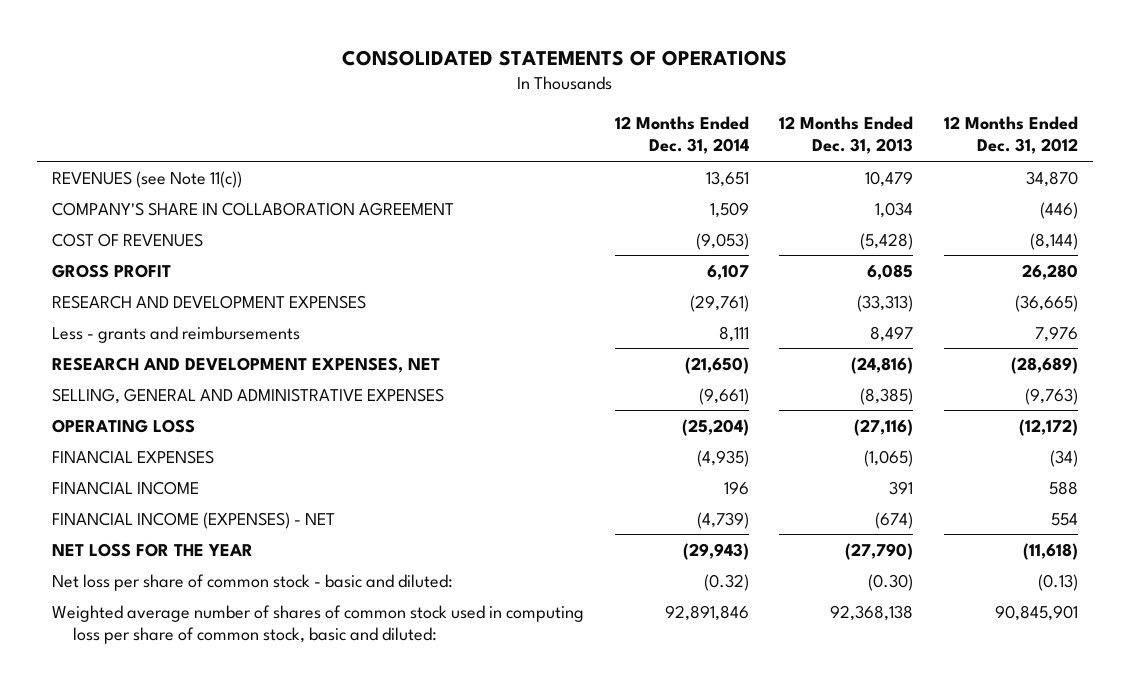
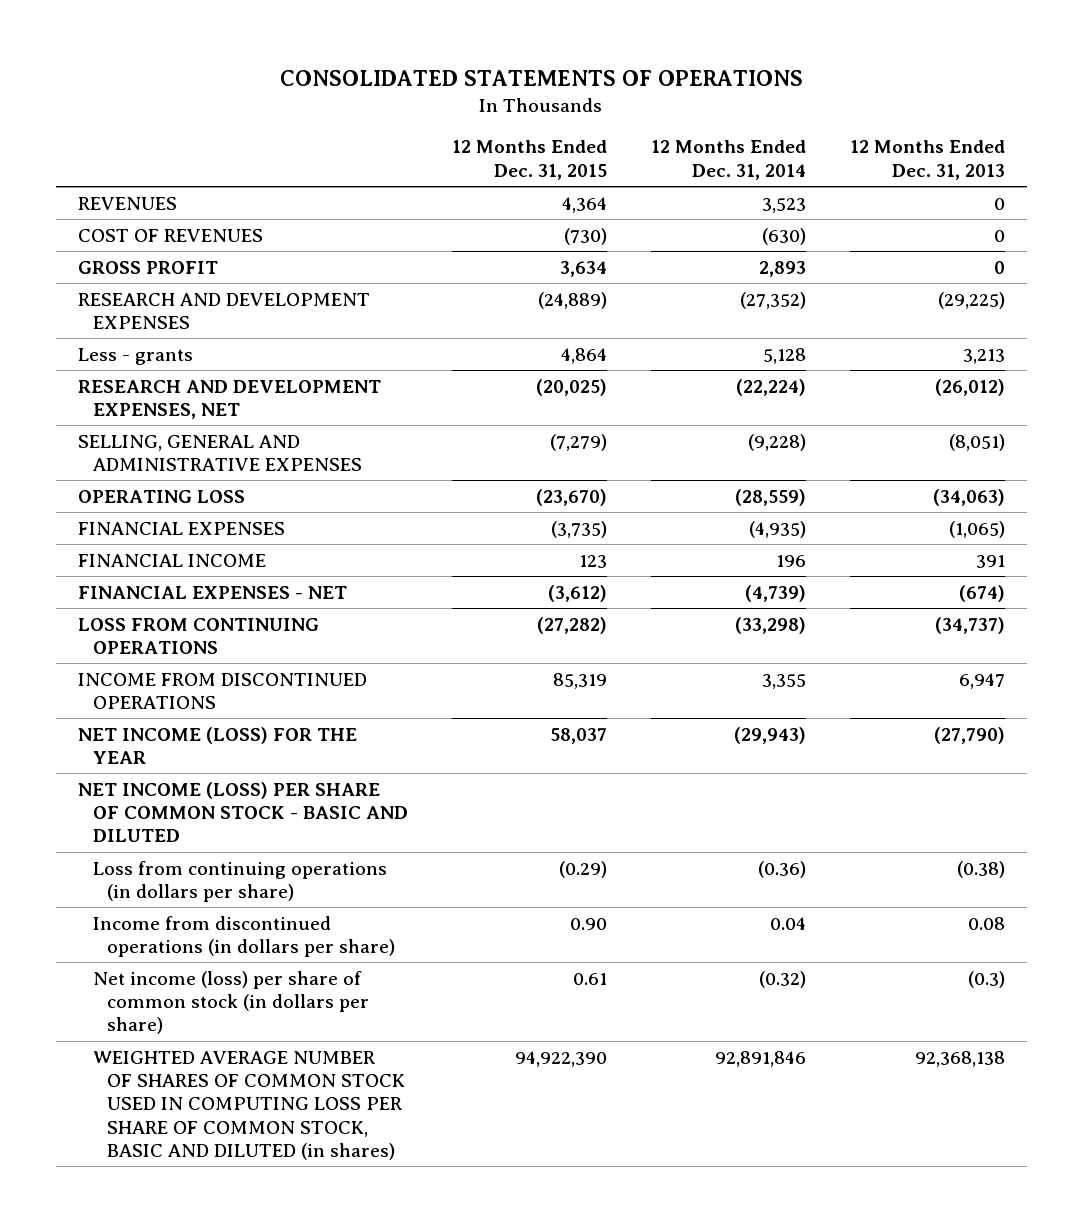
[944,116,1079,155] 12 Months Ended Dec. 31, 2012 -> none
none -> [451,140,607,180] 12 Months Ended Dec. 31, 2015
[51,201,454,216] COMPANY'S SHARE IN COLLABORATION AGREEMENT -> none
[51,170,242,188] REVENUES (see Note 11(c)) -> [77,196,177,210] REVENUES
[705,170,749,187] 13,651 -> [761,197,806,213] 3,523
[865,170,914,187] 10,479 -> [994,197,1006,210] 0
[695,232,749,250] (9,053) -> [761,227,806,245] (630)
[860,232,914,250] (5,428) -> [994,229,1006,242] 0
[706,263,749,280] 6,107 -> [758,260,806,277] 2,893
[867,263,914,280] 6,085 -> [994,260,1006,274] 0
[689,294,749,312] (29,761) -> [739,291,806,309] (27,352)
[857,294,914,312] (33,313) -> [938,291,1006,309] (29,225)
[51,325,300,343] Less - grants and reimbursements -> [77,347,193,365] Less - grants
[718,325,749,342] 8,111 -> [762,347,806,364] 5,128
[870,325,914,342] 8,497 -> [963,348,1006,364] 3,213
[684,356,749,374] (21,650) -> [735,378,806,396] (22,224)
[851,356,914,374] (24,816) -> [935,378,1006,396] (26,012)
[698,387,749,405] (9,661) -> [747,433,806,451] (9,228)
[860,387,914,405] (8,385) -> [949,433,1006,451] (8,051)
[681,418,749,436] (25,204) -> [734,488,806,506] (28,559)
[854,418,914,436] (27,116) -> [933,488,1006,506] (34,063)
[51,511,335,529] FINANCIAL INCOME (EXPENSES) - NET -> [77,585,347,599] FINANCIAL EXPENSES - NET
none -> [77,617,319,654] LOSS FROM CONTINUING OPERATIONS
none -> [77,672,367,709] INCOME FROM DISCONTINUED OPERATIONS
[51,542,253,557] NET LOSS FOR THE YEAR -> [77,726,357,764] NET INCOME (LOSS) FOR THE YEAR
none -> [77,781,408,843] NET INCOME (LOSS) PER SHARE OF COMMON STOCK - BASIC AND DILUTED
none -> [92,860,387,902] Loss from continuing operations (in dollars per share)
none -> [92,915,396,957] Income from discontinued operations (in dollars per share)
[51,573,453,591] Net loss per share of common stock - basic and diluted: -> [92,970,370,1035] Net income (loss) per share of common stock (in dollars per share)
[868,573,914,591] (0.30) -> [968,970,1006,988] (0.3)
[51,604,584,644] Weighted average number of shares of common stock used in computing loss per share of common stock, basic and diluted: -> [92,1050,406,1160] WEIGHTED AVERAGE NUMBER OF SHARES OF COMMON STOCK USED IN COMPUTING LOSS PER SHARE OF COMMON STOCK, BASIC AND DILUTED (in shares)

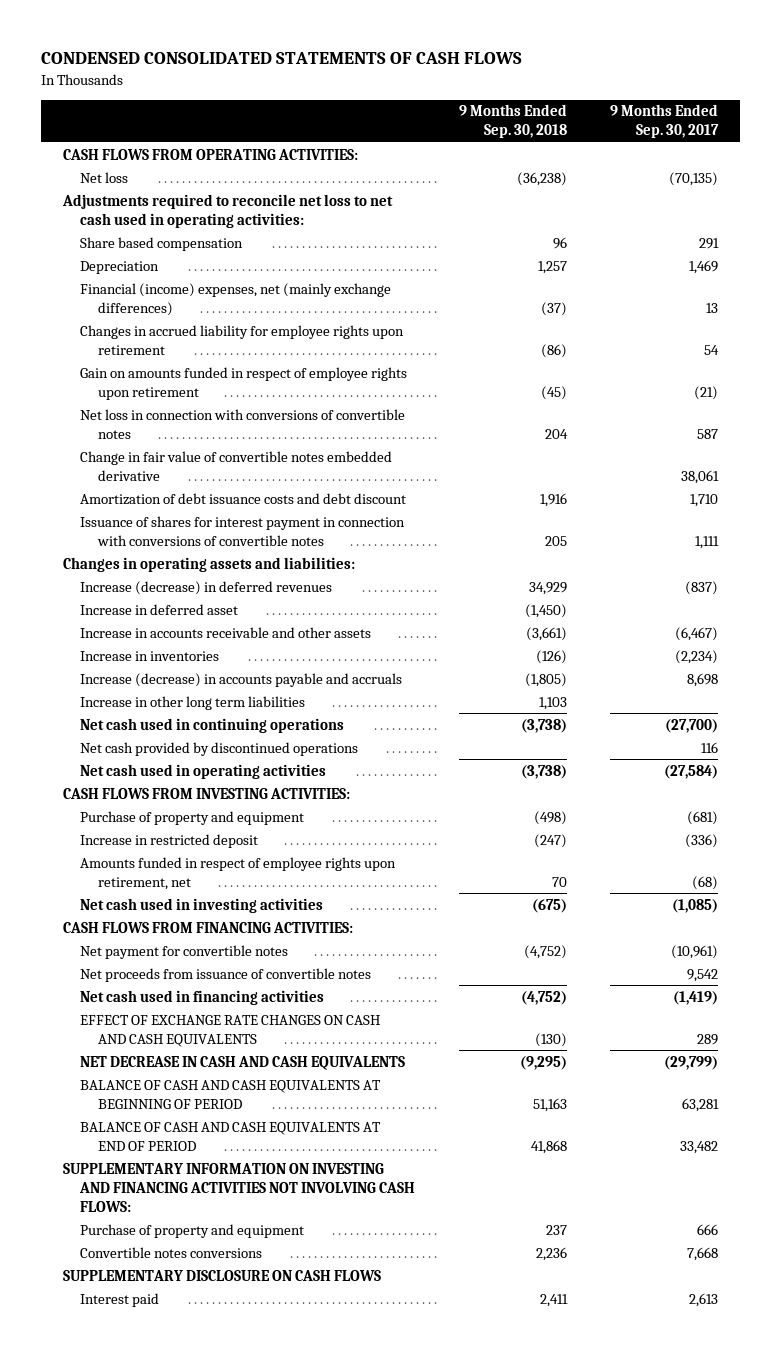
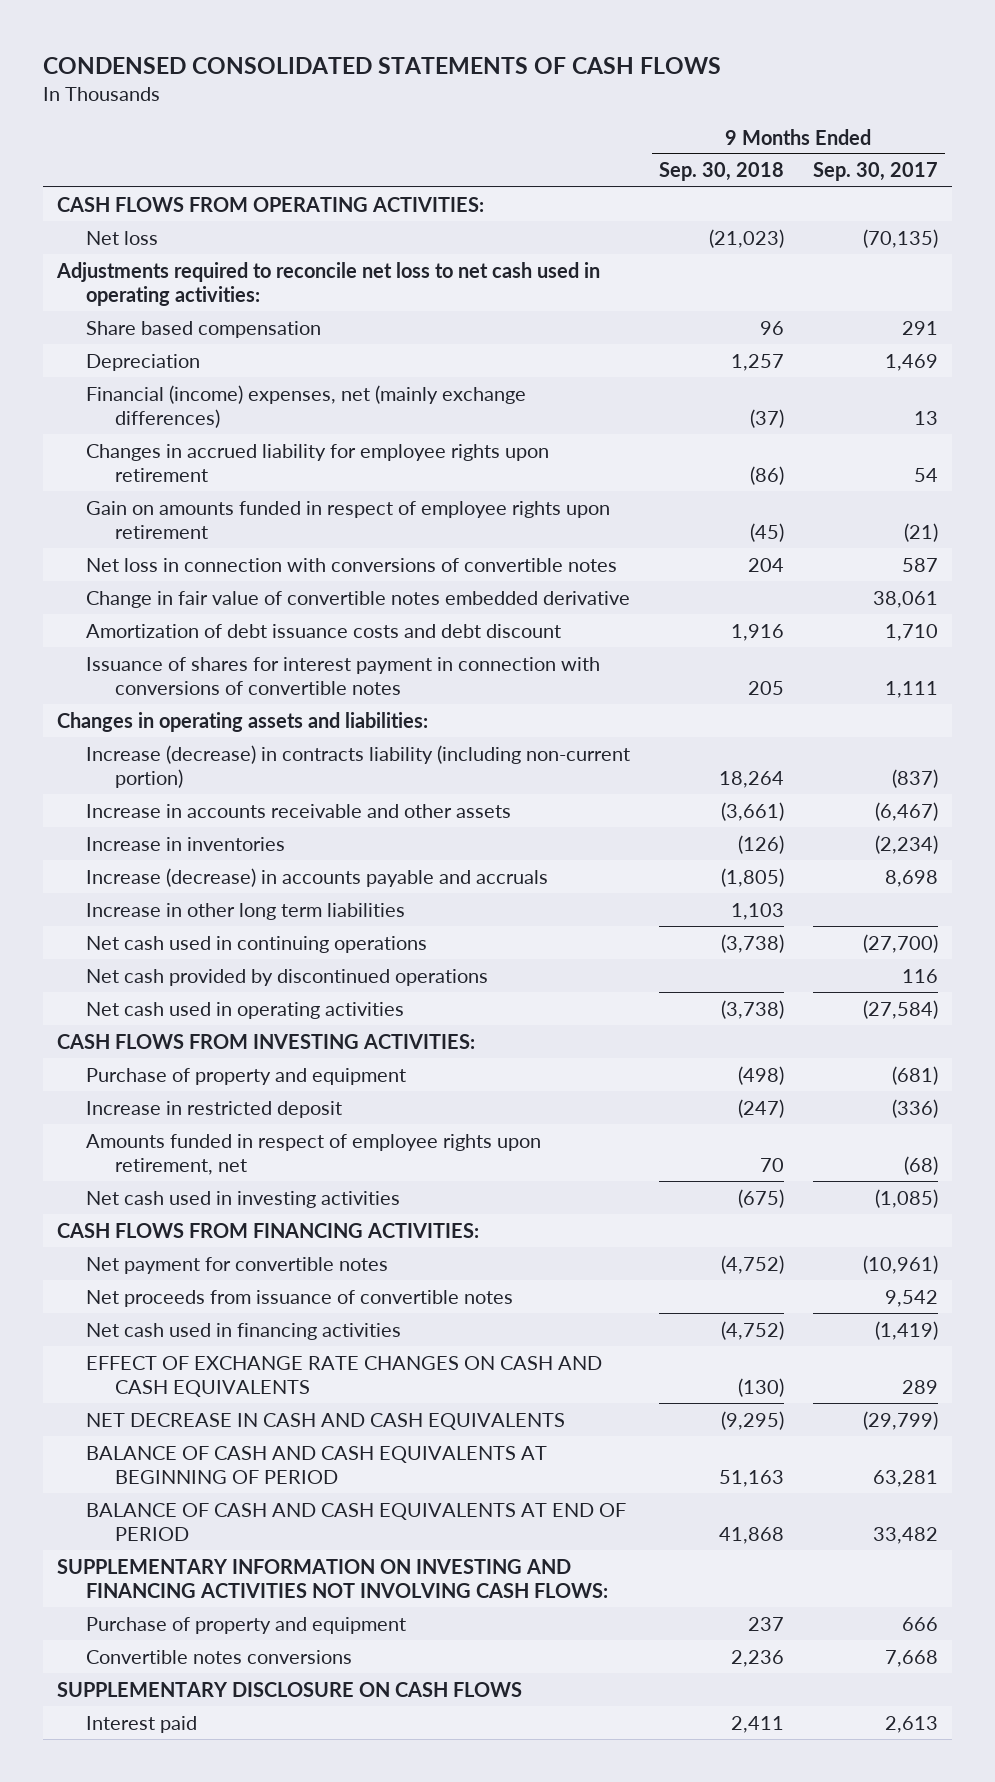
[516,171,567,186] (36,238) -> [708,228,784,248] (21,023)
[80,580,333,595] Increase (decrease) in deferred revenues -> none
[80,603,239,615] Increase in deferred asset -> none
none -> [86,744,631,788] Increase (decrease) in contracts liability (including non-current portion)

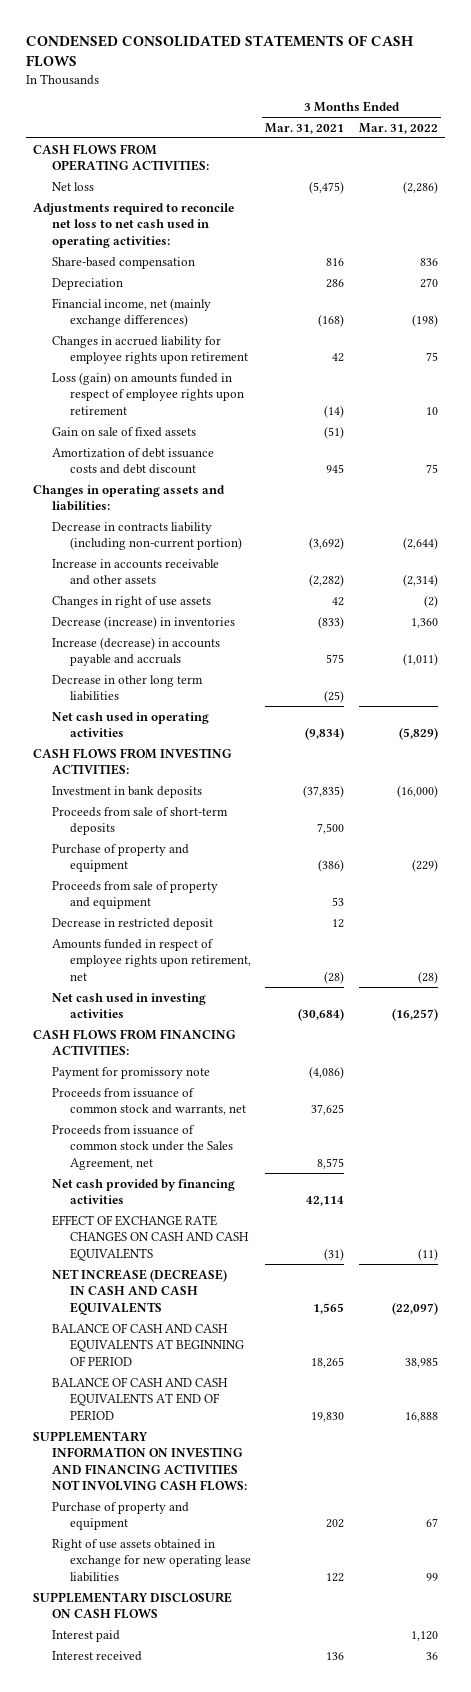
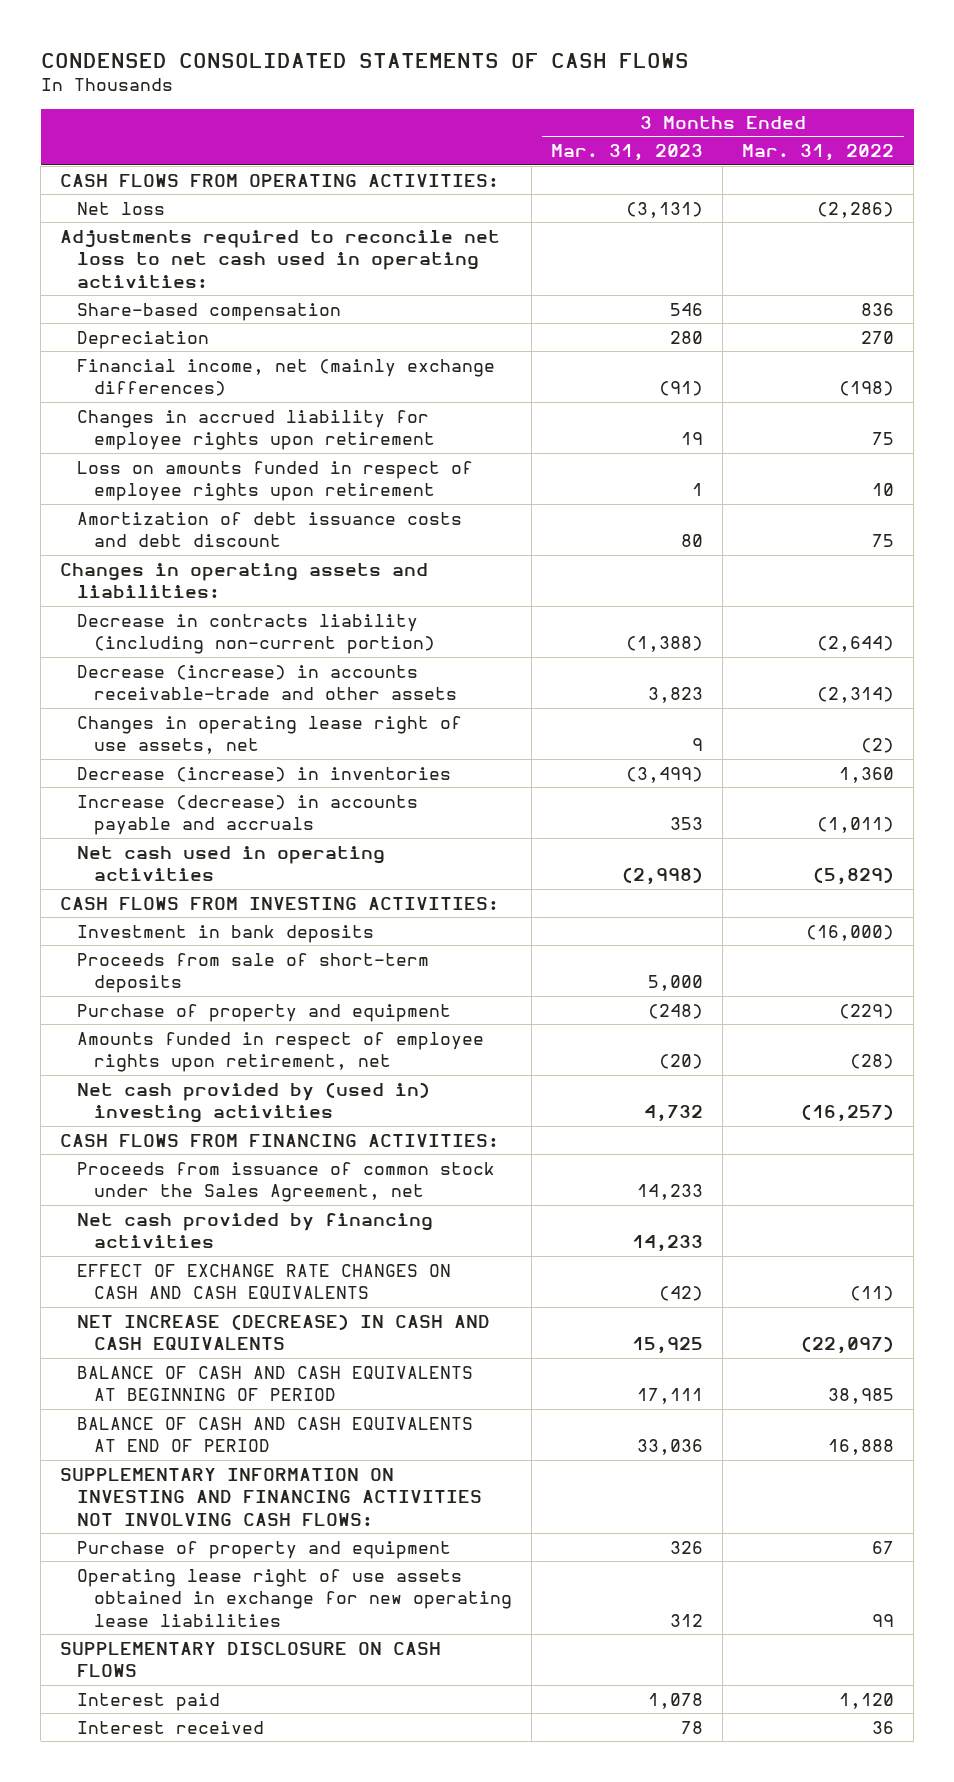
[265,122,345,134] Mar. 31, 2021 -> none
none -> [551,144,704,162] Mar. 31, 2023
[51,426,196,437] Gain on sale of fixed assets -> none
[51,371,244,415] Loss (gain) on amounts funded in respect of employee rights upon retirement -> [77,460,474,502] Loss on amounts funded in respect of employee rights upon retirement
[51,558,219,586] Increase in accounts receivable and other assets -> [77,664,458,701] Decrease (increase) in accounts receivable-trade and other assets
[51,595,211,608] Changes in right of use assets -> [77,715,463,755] Changes in operating lease right of use assets, net
[51,674,203,702] Decrease in other long term liabilities -> none
[51,880,218,910] Proceeds from sale of property and equipment -> none
[51,917,213,930] Decrease in restricted deposit -> none
[51,992,206,1019] Net cash used in investing activities -> [77,1081,431,1124] Net cash provided by (used in) investing activities
[51,1066,210,1079] Payment for promissory note -> none
[51,1087,246,1116] Proceeds from issuance of common stock and warrants, net -> none
[51,1538,251,1582] Right of use assets obtained in exchange for new operating lease liabilities -> [77,1568,513,1627] Operating lease right of use assets obtained in exchange for new operating lease liabilities

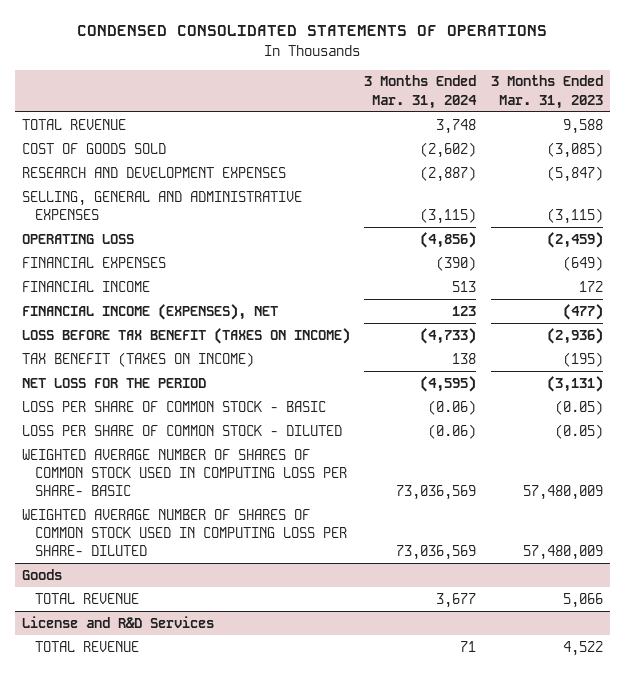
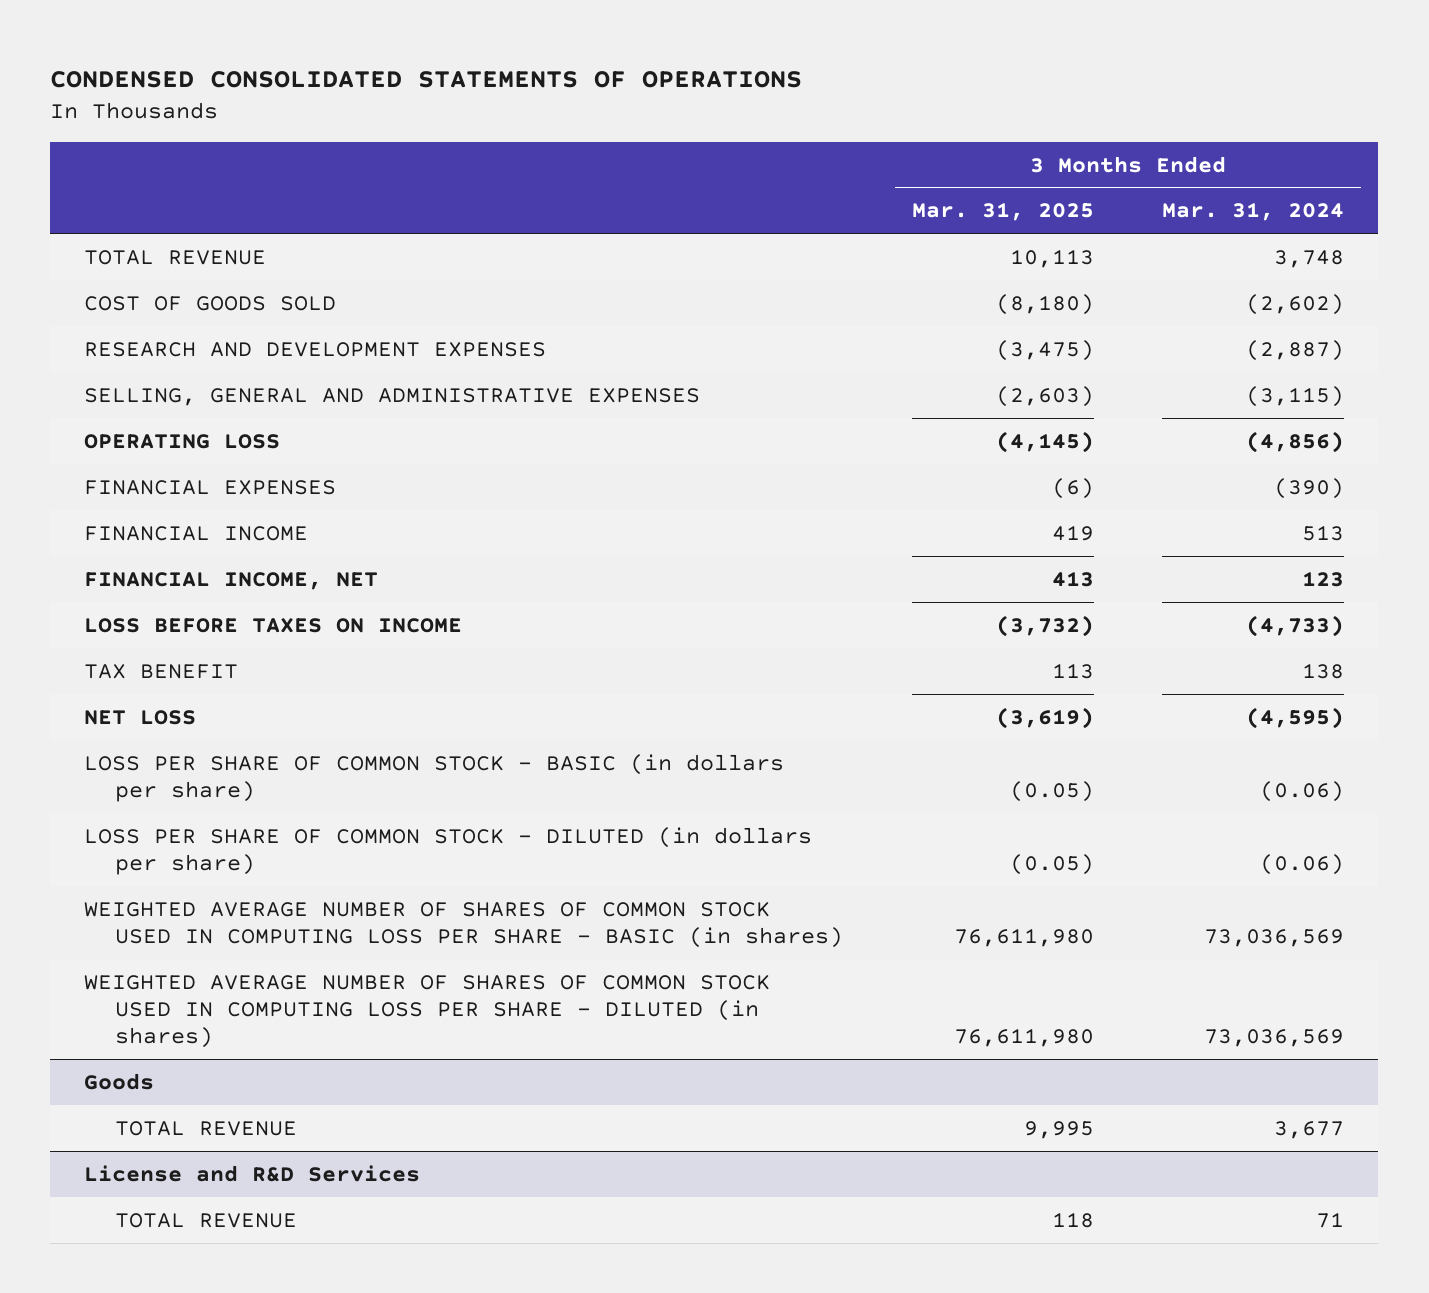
[490,75,603,109] 3 Months Ended Mar. 31, 2023 -> none
none -> [911,202,1094,222] Mar. 31, 2025
[21,303,278,320] FINANCIAL INCOME (EXPENSES), NET -> [84,571,379,590] FINANCIAL INCOME, NET
[21,327,350,344] LOSS BEFORE TAX BENEFIT (TAXES ON INCOME) -> [84,617,463,633] LOSS BEFORE TAXES ON INCOME
[21,351,254,367] TAX BENEFIT (TAXES ON INCOME) -> [84,663,239,679] TAX BENEFIT
[21,377,206,388] NET LOSS FOR THE PERIOD -> [84,709,197,725] NET LOSS
[21,400,326,412] LOSS PER SHARE OF COMMON STOCK - BASIC -> [84,753,785,802] LOSS PER SHARE OF COMMON STOCK - BASIC (in dollars per share)
[21,424,342,436] LOSS PER SHARE OF COMMON STOCK - DILUTED -> [84,826,813,875] LOSS PER SHARE OF COMMON STOCK - DILUTED (in dollars per share)
[21,448,347,497] WEIGHTED AVERAGE NUMBER OF SHARES OF COMMON STOCK USED IN COMPUTING LOSS PER SHARE- BASIC -> [84,901,844,948] WEIGHTED AVERAGE NUMBER OF SHARES OF COMMON STOCK USED IN COMPUTING LOSS PER SHARE - BASIC (in shares)
[21,508,347,557] WEIGHTED AVERAGE NUMBER OF SHARES OF COMMON STOCK USED IN COMPUTING LOSS PER SHARE- DILUTED -> [84,974,771,1049] WEIGHTED AVERAGE NUMBER OF SHARES OF COMMON STOCK USED IN COMPUTING LOSS PER SHARE - DILUTED (in shares)

